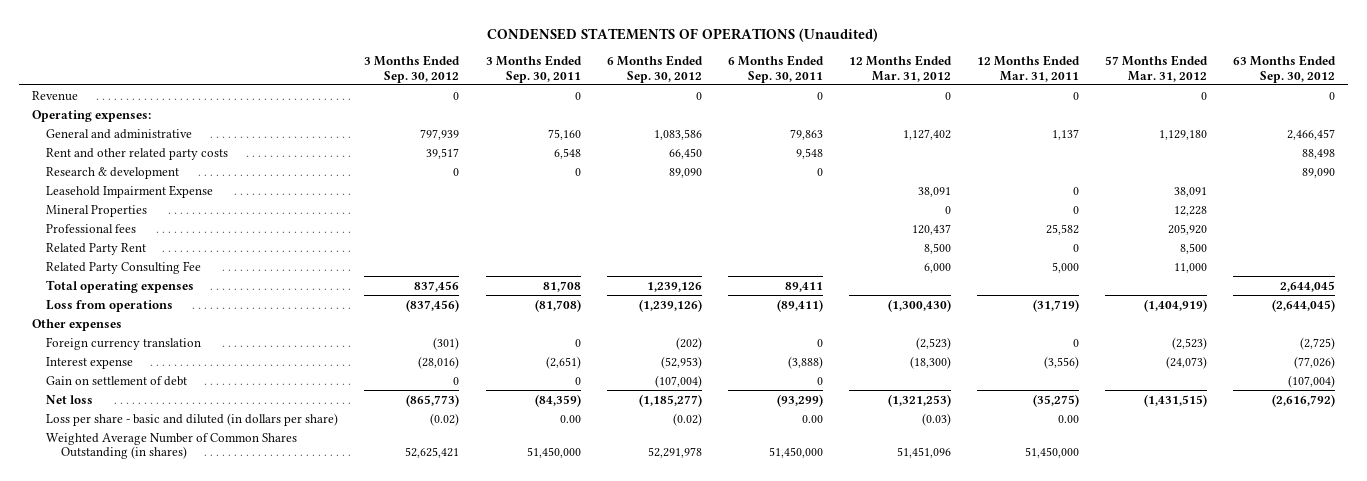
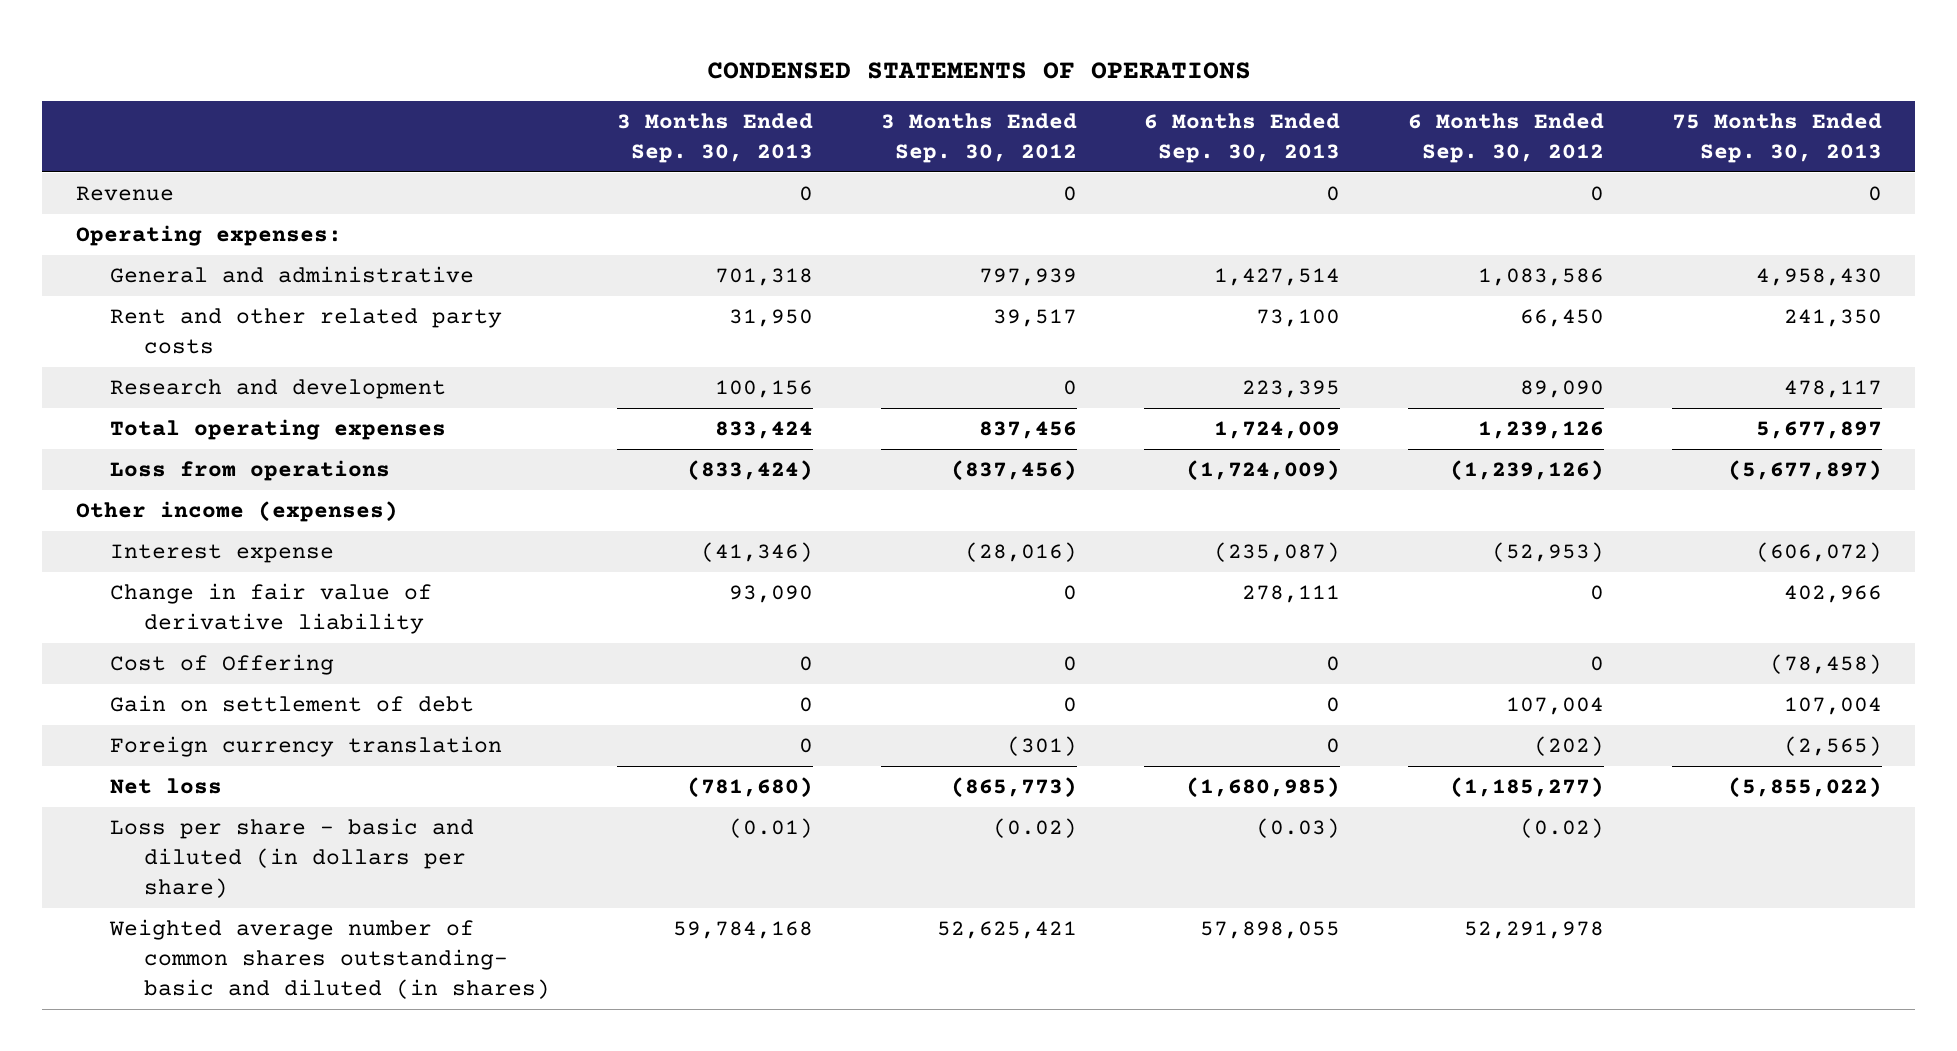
[487,27,879,42] CONDENSED STATEMENTS OF OPERATIONS (Unaudited) -> [706,61,1251,79] CONDENSED STATEMENTS OF OPERATIONS
[485,54,582,83] 3 Months Ended Sep. 30, 2011 -> none
[727,54,824,83] 6 Months Ended Sep. 30, 2011 -> none
[848,54,952,82] 12 Months Ended Mar. 31, 2012 -> none
[976,54,1080,82] 12 Months Ended Mar. 31, 2011 -> none
[1104,54,1208,82] 57 Months Ended Mar. 31, 2012 -> none
[1232,54,1336,83] 63 Months Ended Sep. 30, 2012 -> none
none -> [617,113,814,163] 3 Months Ended Sep. 30, 2013
none -> [1144,113,1341,163] 6 Months Ended Sep. 30, 2013
none -> [1671,113,1882,163] 75 Months Ended Sep. 30, 2013
[46,184,214,198] Leasehold Impairment Expense -> none
[46,204,148,217] Mineral Properties -> none
[46,223,137,233] Professional fees -> none
[46,242,147,255] Related Party Rent -> none
[46,260,202,274] Related Party Consulting Fee -> none
[46,166,180,179] Research & development -> [109,379,446,400] Research and development
[31,318,122,331] Other expenses -> [75,501,398,523] Other income (expenses)
none -> [109,583,432,635] Change in fair value of derivative liability
none -> [109,654,334,676] Cost of Offering
[654,374,702,388] (107,004) -> [1506,697,1605,716] 107,004
[46,336,202,350] Foreign currency translation -> [109,736,502,758] Foreign currency translation
[46,432,298,460] Weighted Average Number of Common Shares Outstanding (in shares) -> [108,919,550,1000] Weighted average number of common shares outstanding- basic and diluted (in shares)

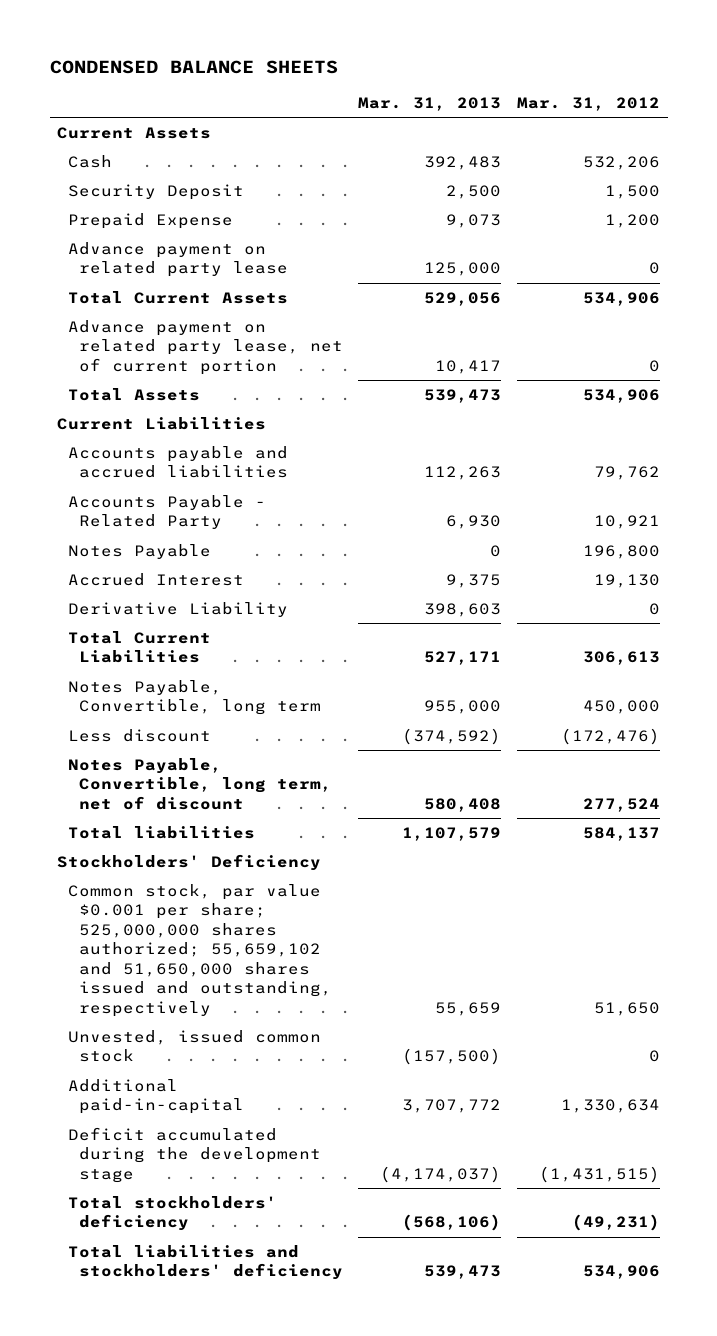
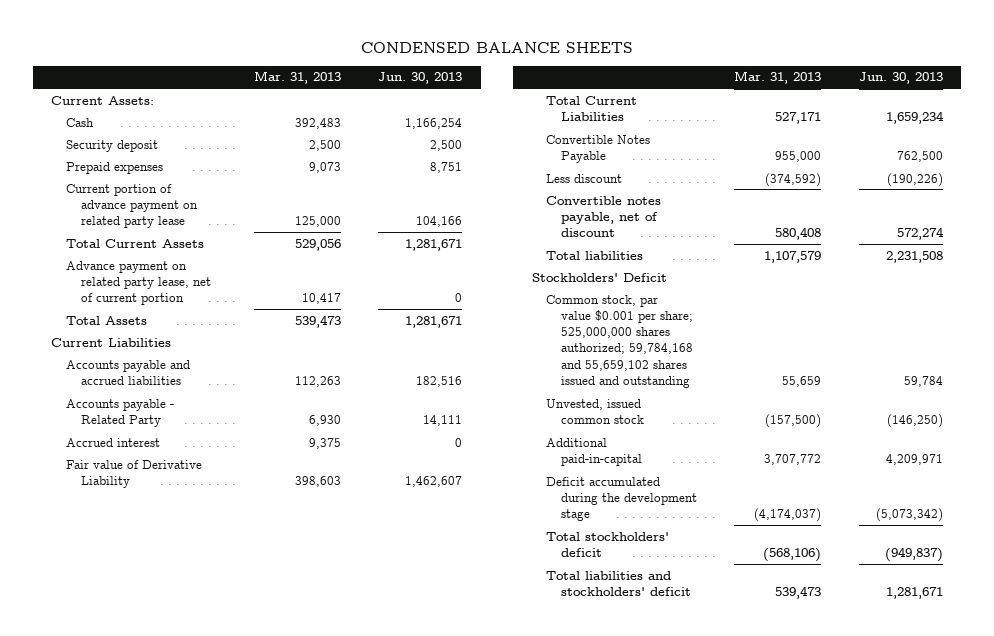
[516,97,660,112] Mar. 31, 2012 -> none
none -> [378,72,463,85] Jun. 30, 2013
[57,126,212,139] Current Assets -> [51,95,155,105] Current Assets:
[68,183,245,200] Security Deposit -> [66,139,159,152] Security deposit
[68,212,234,229] Prepaid Expense -> [66,161,164,174] Prepaid expenses
[68,241,288,278] Advance payment on related party lease -> [66,183,199,229] Current portion of advance payment on related party lease
[68,543,212,559] Notes Payable -> none
[68,494,267,530] Accounts Payable - Related Party -> [66,398,175,427] Accounts payable - Related Party
[68,572,245,586] Accrued Interest -> [66,437,161,447] Accrued interest
[68,601,289,617] Derivative Liability -> [66,459,203,488] Fair value of Derivative Liability
[68,679,321,716] Notes Payable, Convertible, long term -> [546,134,651,163] Convertible Notes Payable
[68,757,332,810] Notes Payable, Convertible, long term, net of discount -> [546,195,662,238] Convertible notes payable, net of discount
[57,853,322,871] Stockholders' Deficiency -> [531,272,667,282] Stockholders' Deficit
[68,883,332,1017] Common stock, par value $0.001 per share; 525,000,000 shares authorized; 55,659,102 and 51,650,000 shares issued and outstanding, respectively -> [546,294,694,388] Common stock, par value $0.001 per share; 525,000,000 shares authorized; 59,784,168 and 55,659,102 shares issued and outstanding
[68,1195,278,1232] Total stockholders' deficiency -> [546,531,670,557] Total stockholders' deficit
[68,1244,343,1281] Total liabilities and stockholders' deficiency -> [546,570,692,596] Total liabilities and stockholders' deficit

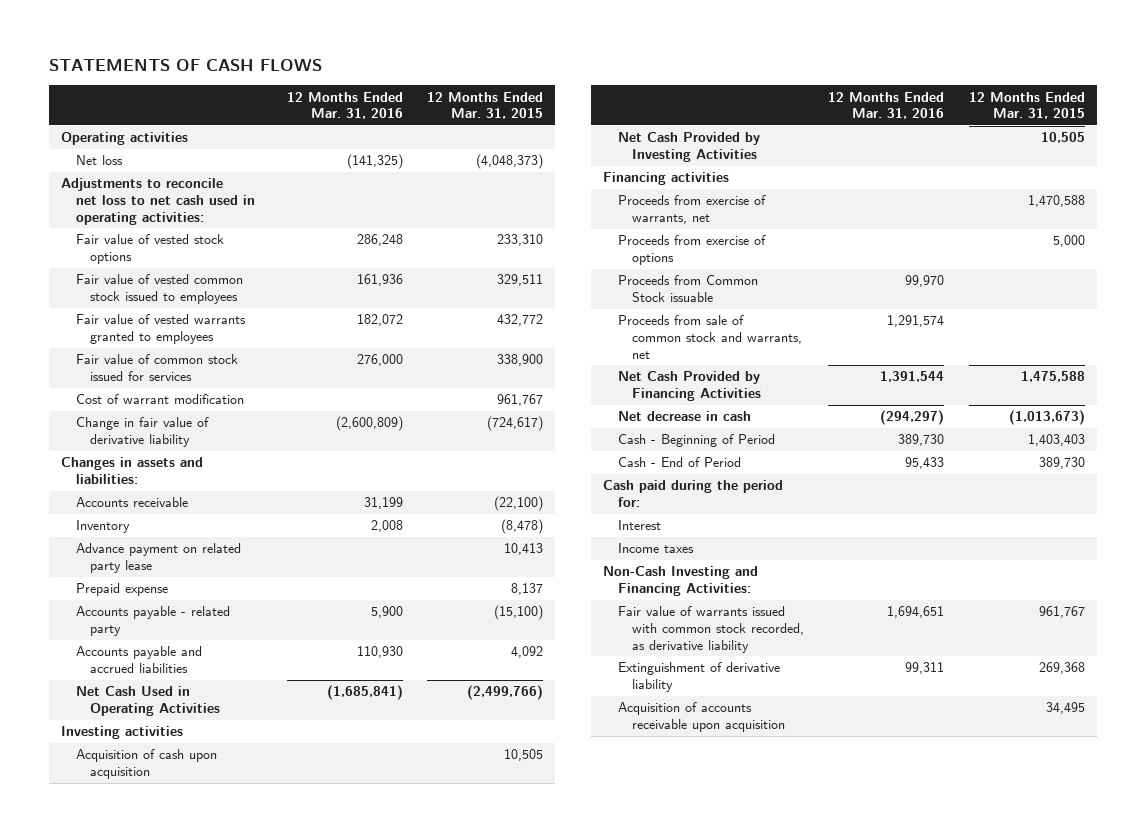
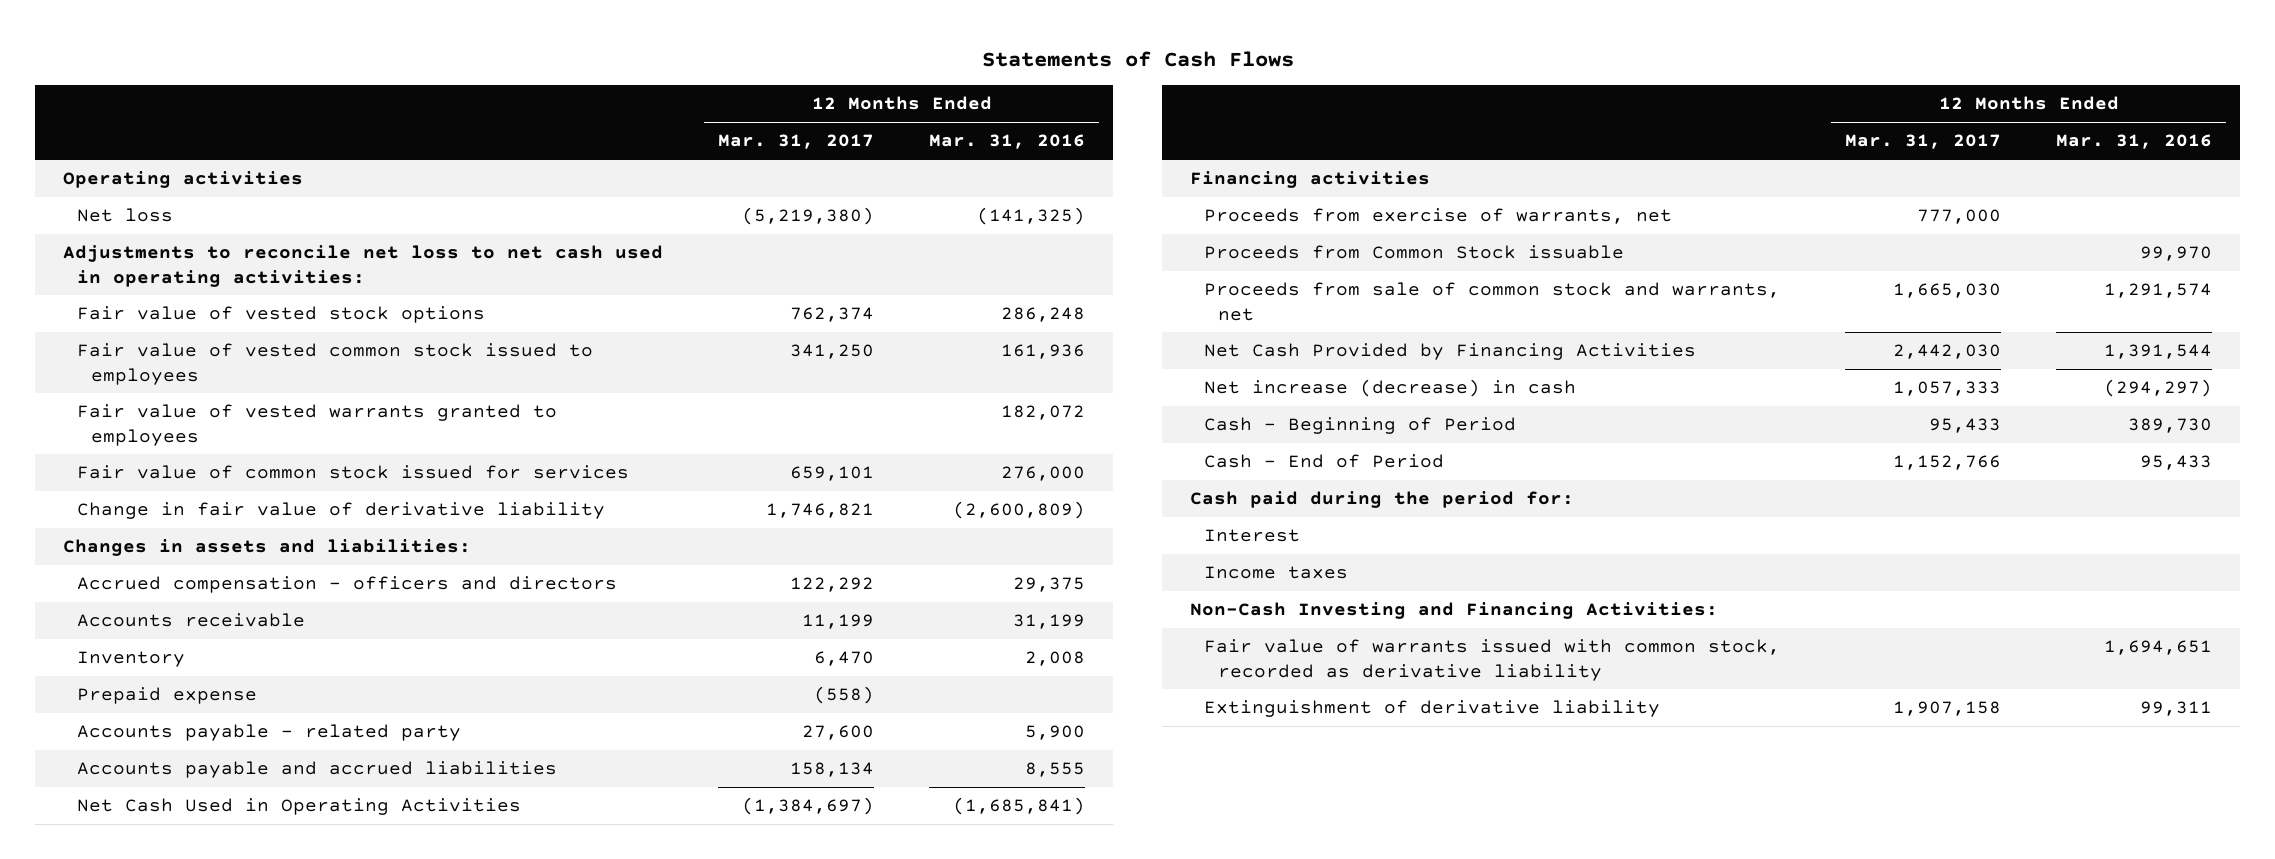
[48,59,322,72] STATEMENTS OF CASH FLOWS -> [981,50,1294,67] Statements of Cash Flows
[427,91,544,120] 12 Months Ended Mar. 31, 2015 -> none
none -> [718,134,875,150] Mar. 31, 2017
[75,394,244,405] Cost of warrant modification -> none
none -> [76,576,617,594] Accrued compensation - officers and directors
[75,543,241,574] Advance payment on related party lease -> none
[356,646,403,659] 110,930 -> [1025,762,1086,778] 8,555
[61,726,184,740] Investing activities -> none
[75,749,217,780] Acquisition of cash upon acquisition -> none
[617,132,760,163] Net Cash Provided by Investing Activities -> none
[617,235,766,266] Proceeds from exercise of options -> none
[617,411,751,422] Net decrease in cash -> [1203,379,1576,398] Net increase (decrease) in cash
[617,606,805,654] Fair value of warrants issued with common stock recorded, as derivative liability -> [1203,639,1780,681] Fair value of warrants issued with common stock, recorded as derivative liability
[617,702,786,733] Acquisition of accounts receivable upon acquisition -> none

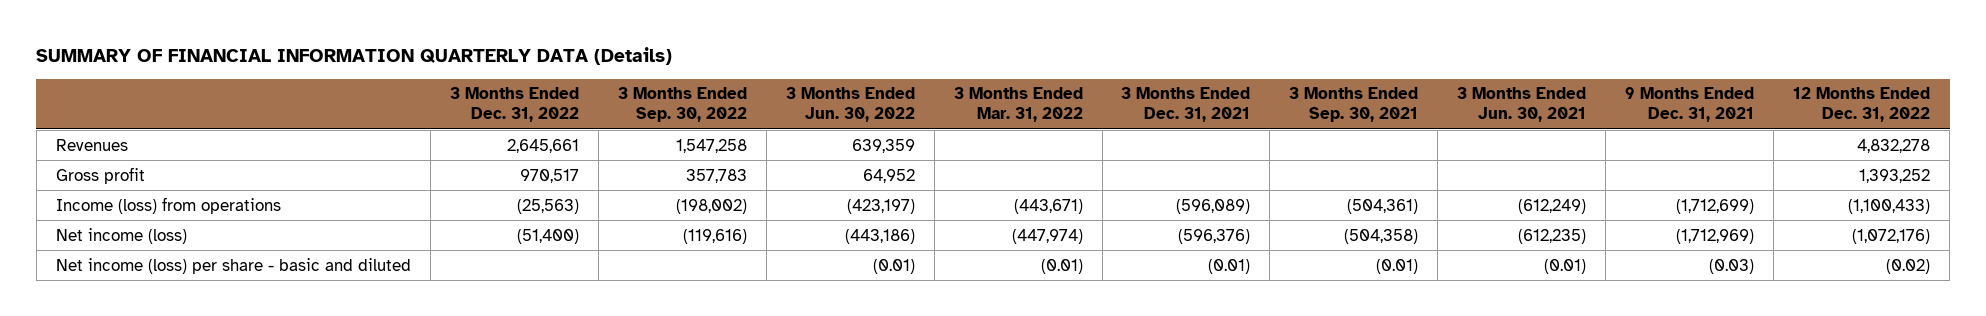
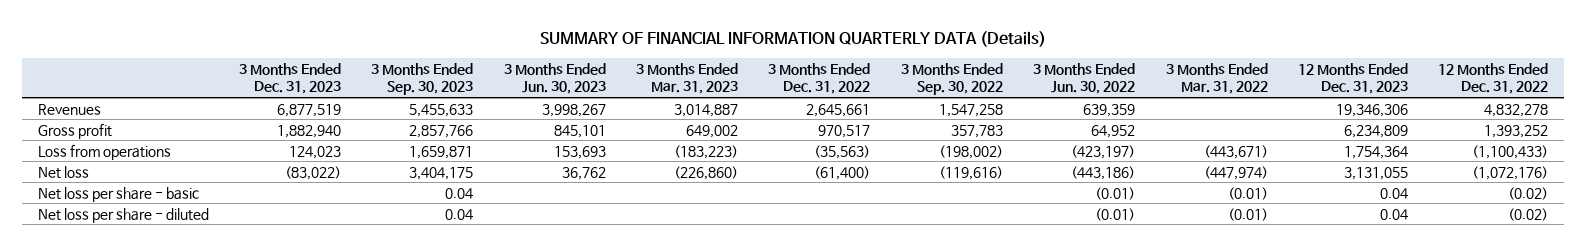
[1121,87,1251,123] 3 Months Ended Dec. 31, 2021 -> none
[1289,87,1419,123] 3 Months Ended Sep. 30, 2021 -> none
[1457,87,1587,123] 3 Months Ended Jun. 30, 2021 -> none
[1625,87,1755,123] 9 Months Ended Dec. 31, 2021 -> none
none -> [239,63,342,95] 3 Months Ended Dec. 31, 2023
none -> [371,63,474,96] 3 Months Ended Sep. 30, 2023
none -> [503,63,606,95] 3 Months Ended Jun. 30, 2023
none -> [636,63,739,95] 3 Months Ended Mar. 31, 2023
none -> [1297,63,1408,95] 12 Months Ended Dec. 31, 2023
[55,196,281,214] Income (loss) from operations -> [37,143,171,160] Loss from operations
[516,198,579,214] (25,563) -> [814,144,871,159] (35,563)
[55,227,187,244] Net income (loss) -> [37,165,89,179] Net loss
[516,228,579,244] (51,400) -> [814,165,871,180] (61,400)
[55,257,411,274] Net income (loss) per share - basic and diluted -> [37,186,199,202] Net loss per share - basic
none -> [37,207,209,223] Net loss per share - diluted

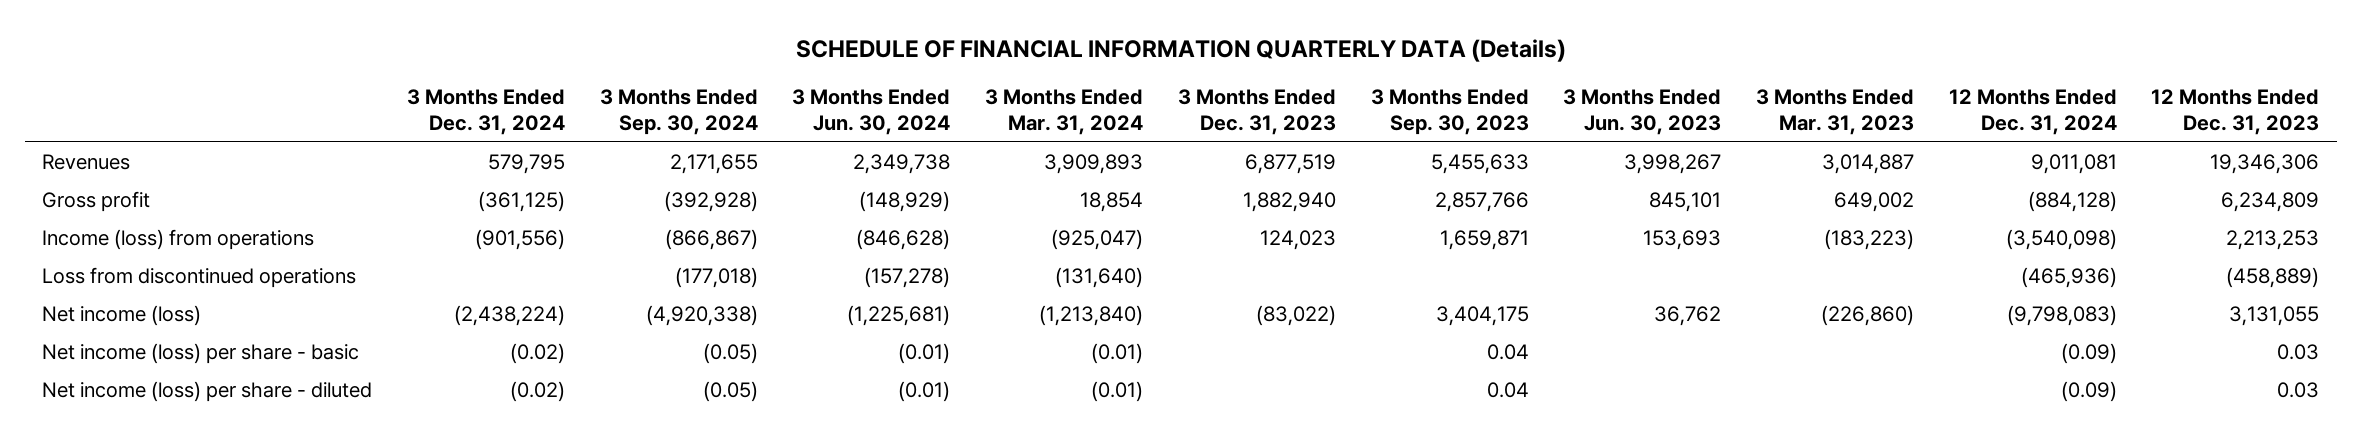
[539,31,1046,48] SUMMARY OF FINANCIAL INFORMATION QUARTERLY DATA (Details) -> [795,38,1566,62] SCHEDULE OF FINANCIAL INFORMATION QUARTERLY DATA (Details)
[768,63,871,95] 3 Months Ended Dec. 31, 2022 -> none
[900,63,1003,96] 3 Months Ended Sep. 30, 2022 -> none
[1033,63,1136,95] 3 Months Ended Jun. 30, 2022 -> none
[1165,63,1268,95] 3 Months Ended Mar. 31, 2022 -> none
[1438,63,1549,95] 12 Months Ended Dec. 31, 2022 -> none
none -> [406,88,565,135] 3 Months Ended Dec. 31, 2024
none -> [599,88,758,135] 3 Months Ended Sep. 30, 2024
none -> [792,88,951,135] 3 Months Ended Jun. 30, 2024
none -> [985,88,1144,135] 3 Months Ended Mar. 31, 2024
none -> [1948,88,2117,135] 12 Months Ended Dec. 31, 2024
[37,143,171,160] Loss from operations -> [42,229,315,251] Income (loss) from operations
[1343,145,1408,159] 1,754,364 -> [2226,230,2320,251] 2,213,253
none -> [42,267,357,289] Loss from discontinued operations
[37,165,89,179] Net loss -> [42,305,202,327] Net income (loss)
[37,186,199,202] Net loss per share - basic -> [42,343,360,365] Net income (loss) per share - basic
[1379,187,1408,199] 0.04 -> [2277,344,2320,361] 0.03
[37,207,209,223] Net loss per share - diluted -> [42,381,373,403] Net income (loss) per share - diluted
[1379,208,1408,220] 0.04 -> [2277,382,2320,399] 0.03

